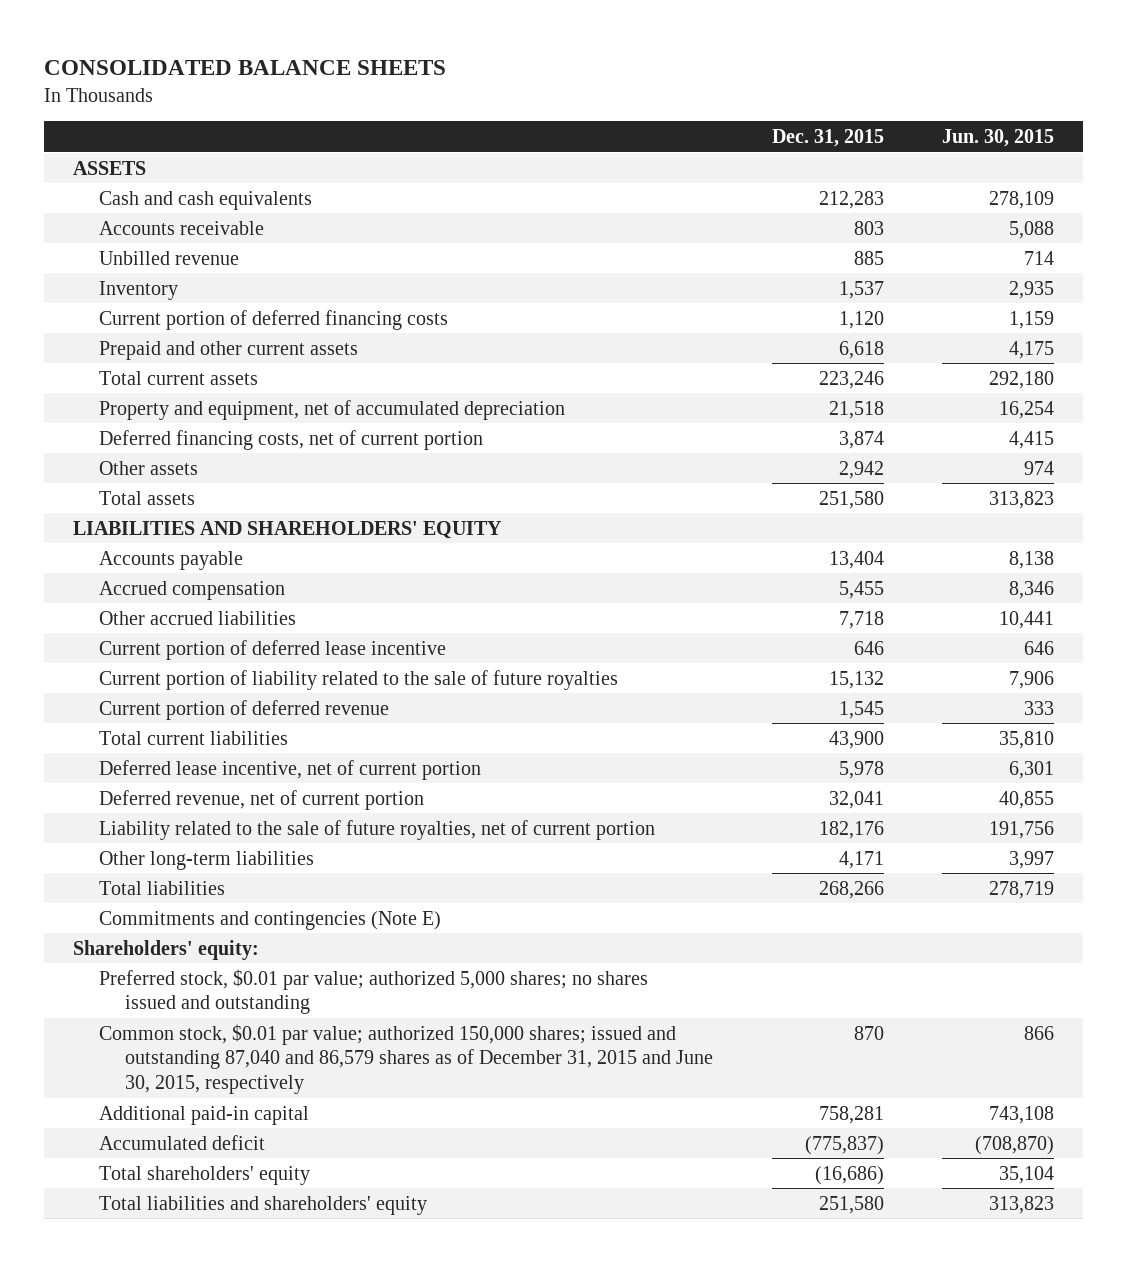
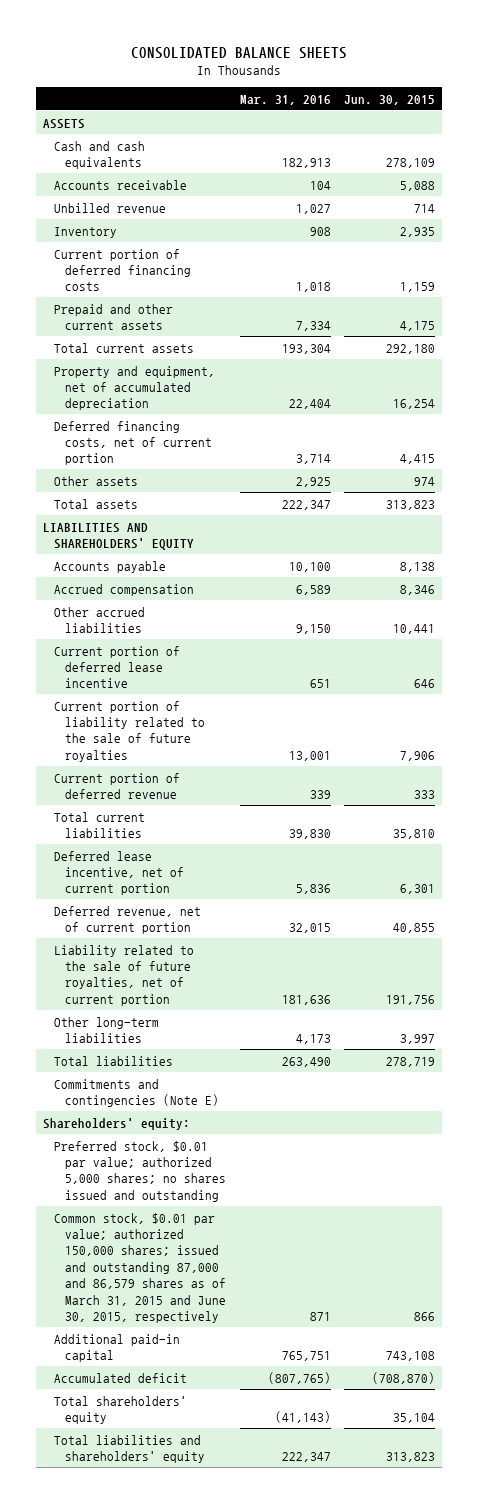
[771,129,884,148] Dec. 31, 2015 -> none
none -> [239,94,331,105] Mar. 31, 2016
[99,1023,714,1095] Common stock, $0.01 par value; authorized 150,000 shares; issued and outstanding 87,040 and 86,579 shares as of December 31, 2015 and June 30, 2015, respectively -> [54,1212,227,1323] Common stock, $0.01 par value; authorized 150,000 shares; issued and outstanding 87,000 and 86,579 shares as of March 31, 2015 and June 30, 2015, respectively

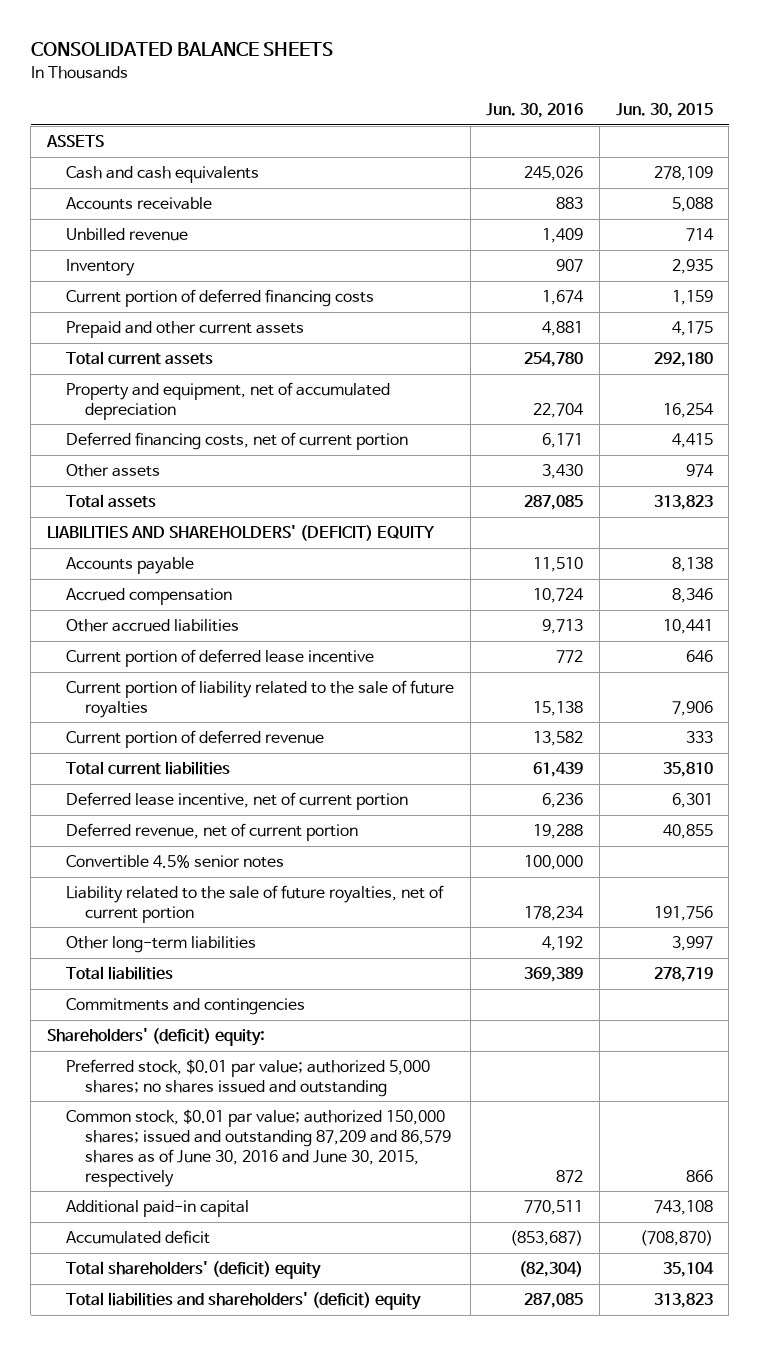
[239,94,331,105] Mar. 31, 2016 -> none
none -> [486,103,584,119] Jun. 30, 2016
[42,522,195,550] LIABILITIES AND SHAREHOLDERS' EQUITY -> [46,525,435,542] LIABILITIES AND SHAREHOLDERS' (DEFICIT) EQUITY
none -> [66,855,285,869] Convertible 4.5% senior notes
[54,1078,220,1107] Commitments and contingencies (Note E) -> [66,998,306,1016] Commitments and contingencies
[42,1117,190,1130] Shareholders' equity: -> [46,1028,265,1047] Shareholders' (deficit) equity:
[54,1212,227,1323] Common stock, $0.01 par value; authorized 150,000 shares; issued and outstanding 87,000 and 86,579 shares as of March 31, 2015 and June 30, 2015, respectively -> [66,1109,452,1187] Common stock, $0.01 par value; authorized 150,000 shares; issued and outstanding 87,209 and 86,579 shares as of June 30, 2016 and June 30, 2015, respectively
[54,1395,188,1424] Total shareholders' equity -> [66,1261,322,1280] Total shareholders' (deficit) equity
[54,1434,206,1463] Total liabilities and shareholders' equity -> [66,1292,422,1311] Total liabilities and shareholders' (deficit) equity

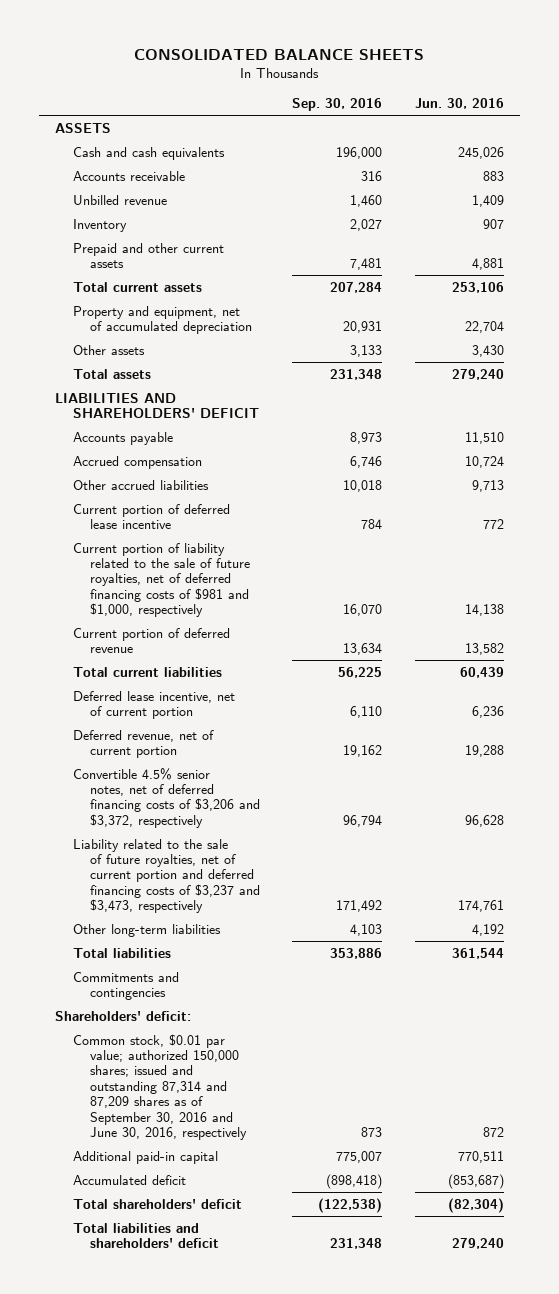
[615,103,713,119] Jun. 30, 2015 -> none
none -> [292,97,383,111] Sep. 30, 2016
[66,289,375,308] Current portion of deferred financing costs -> none
[524,352,584,368] 254,780 -> [451,281,504,293] 253,106
[66,432,409,451] Deferred financing costs, net of current portion -> none
[524,495,584,511] 287,085 -> [451,368,504,380] 279,240
[46,525,435,542] LIABILITIES AND SHAREHOLDERS' (DEFICIT) EQUITY -> [55,392,259,419] LIABILITIES AND SHAREHOLDERS' DEFICIT
[66,680,455,718] Current portion of liability related to the sale of future royalties -> [72,542,251,618] Current portion of liability related to the sale of future royalties, net of deferred financing costs of $981 and $1,000, respectively
[533,700,584,716] 15,138 -> [464,604,504,617] 14,138
[533,762,584,778] 61,439 -> [459,666,504,678] 60,439
[66,855,285,869] Convertible 4.5% senior notes -> [72,767,261,828] Convertible 4.5% senior notes, net of deferred financing costs of $3,206 and $3,372, respectively
[524,855,584,871] 100,000 -> [464,814,504,827] 96,628
[66,885,445,923] Liability related to the sale of future royalties, net of current portion -> [72,838,261,914] Liability related to the sale of future royalties, net of current portion and deferred financing costs of $3,237 and $3,473, respectively
[524,905,585,921] 178,234 -> [457,900,504,913] 174,761
[524,967,584,983] 369,389 -> [451,947,504,959] 361,544
[66,1059,431,1097] Preferred stock, $0.01 par value; authorized 5,000 shares; no shares issued and outstanding -> none
[46,1028,265,1047] Shareholders' (deficit) equity: -> [55,1010,192,1021] Shareholders' deficit:
[66,1109,452,1187] Common stock, $0.01 par value; authorized 150,000 shares; issued and outstanding 87,209 and 86,579 shares as of June 30, 2016 and June 30, 2015, respectively -> [72,1033,248,1141] Common stock, $0.01 par value; authorized 150,000 shares; issued and outstanding 87,314 and 87,209 shares as of September 30, 2016 and June 30, 2016, respectively
[66,1261,322,1280] Total shareholders' (deficit) equity -> [72,1198,242,1209] Total shareholders' deficit
[66,1292,422,1311] Total liabilities and shareholders' (deficit) equity -> [72,1222,220,1249] Total liabilities and shareholders' deficit
[524,1293,584,1309] 287,085 -> [451,1238,504,1250] 279,240

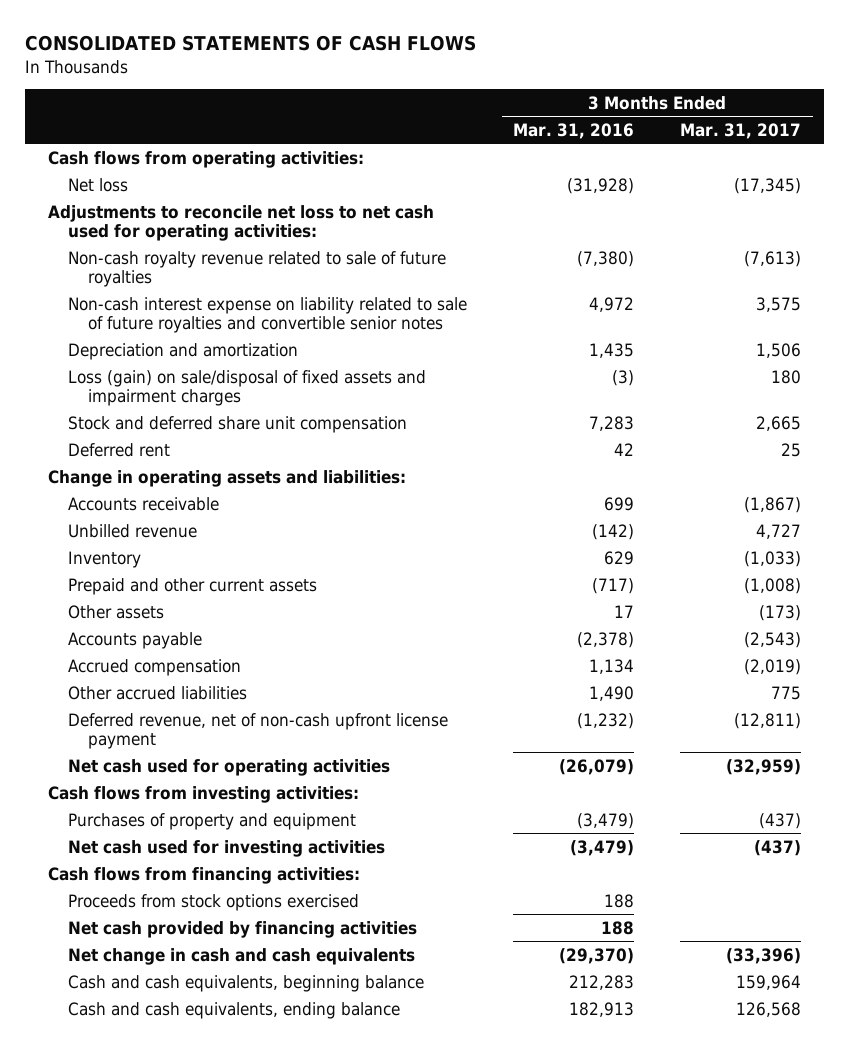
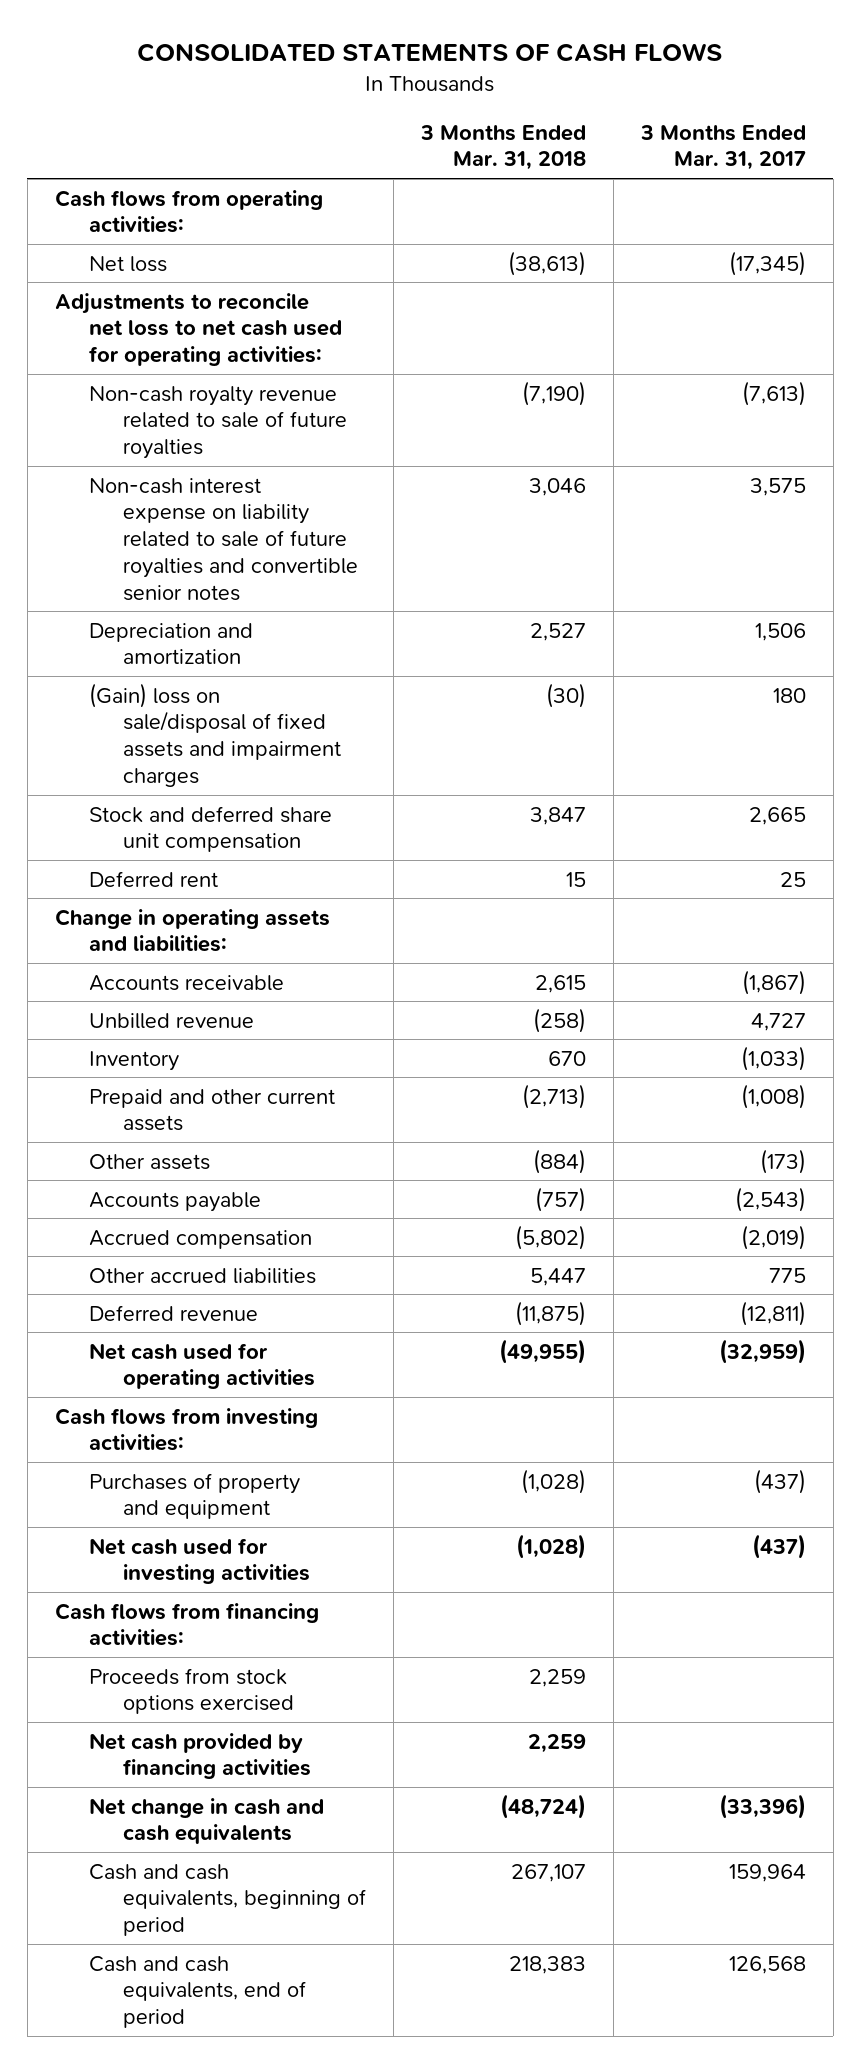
[513,122,635,139] Mar. 31, 2016 -> none
none -> [419,124,586,171] 3 Months Ended Mar. 31, 2018
[67,369,426,406] Loss (gain) on sale/disposal of fixed assets and impairment charges -> [88,682,341,787] (Gain) loss on sale/disposal of fixed assets and impairment charges
[67,712,448,749] Deferred revenue, net of non-cash upfront license payment -> [88,1304,258,1321] Deferred revenue
[67,974,424,992] Cash and cash equivalents, beginning balance -> [88,1863,366,1937] Cash and cash equivalents, beginning of period
[67,1001,400,1019] Cash and cash equivalents, ending balance -> [88,1955,306,2029] Cash and cash equivalents, end of period

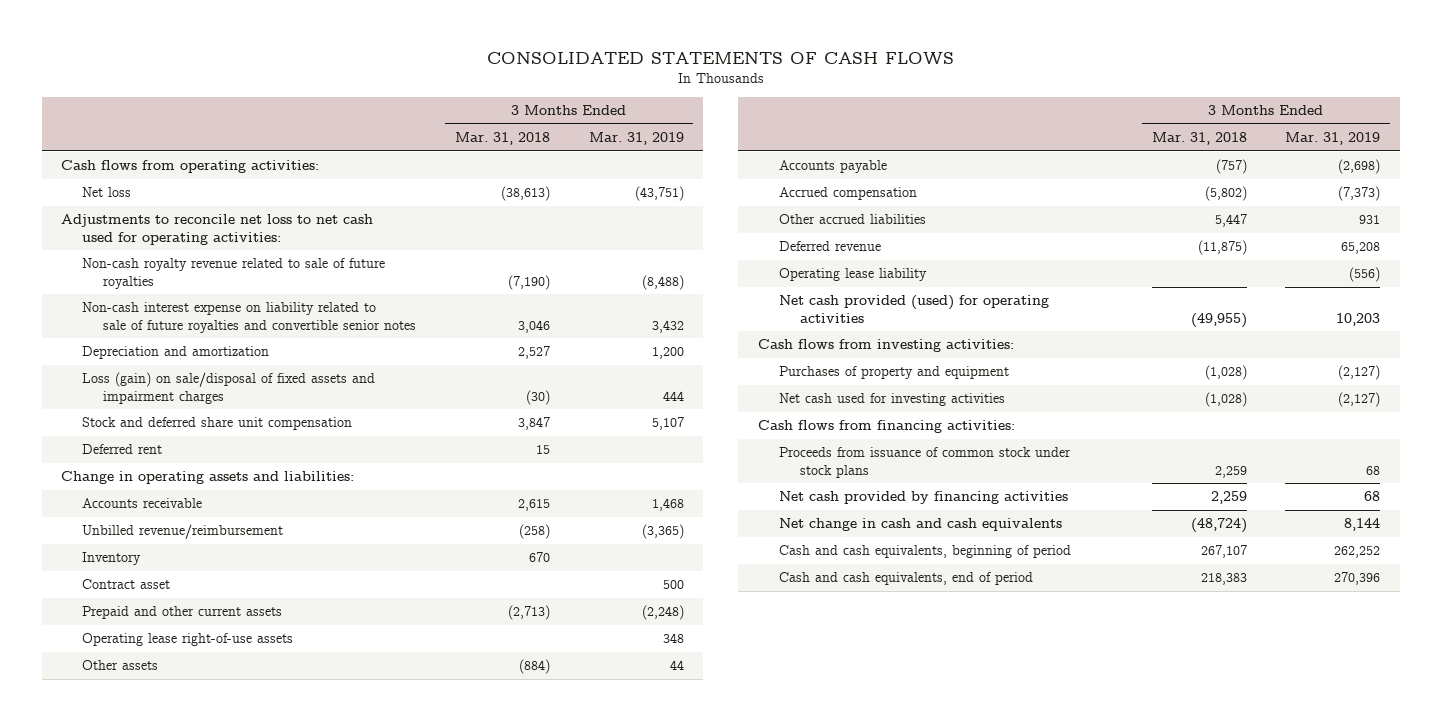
[639,124,806,171] 3 Months Ended Mar. 31, 2017 -> none
none -> [588,132,684,146] Mar. 31, 2019
[88,682,341,787] (Gain) loss on sale/disposal of fixed assets and impairment charges -> [82,372,376,404] Loss (gain) on sale/disposal of fixed assets and impairment charges
[88,1012,254,1029] Unbilled revenue -> [82,524,284,540] Unbilled revenue/reimbursement
none -> [82,579,171,590] Contract asset
none -> [82,633,294,647] Operating lease right-of-use assets
none -> [778,268,927,282] Operating lease liability
[88,1342,315,1390] Net cash used for operating activities -> [778,295,1049,323] Net cash provided (used) for operating activities
[88,1667,294,1715] Proceeds from stock options exercised -> [778,447,1071,478] Proceeds from issuance of common stock under stock plans

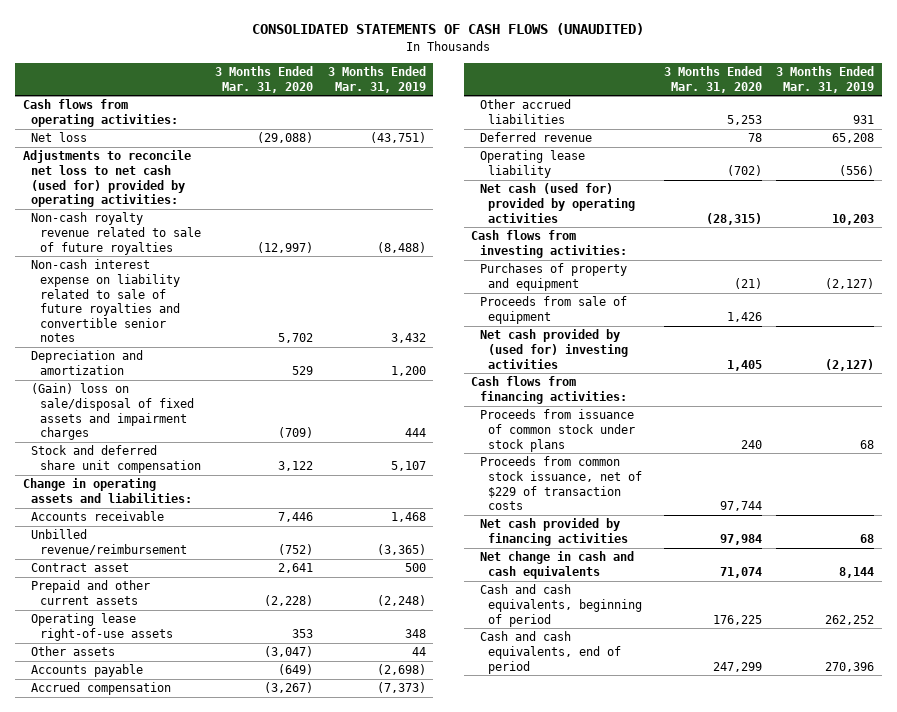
[486,51,954,64] CONSOLIDATED STATEMENTS OF CASH FLOWS -> [252,23,645,36] CONSOLIDATED STATEMENTS OF CASH FLOWS (UNAUDITED)
[455,132,551,146] Mar. 31, 2018 -> none
none -> [215,66,314,93] 3 Months Ended Mar. 31, 2020
[60,214,373,245] Adjustments to reconcile net loss to net cash used for operating activities: -> [22,150,191,208] Adjustments to reconcile net loss to net cash (used for) provided by operating activities:
[82,372,376,404] Loss (gain) on sale/disposal of fixed assets and impairment charges -> [31,383,194,441] (Gain) loss on sale/disposal of fixed assets and impairment charges
[82,444,163,455] Deferred rent -> none
[82,552,142,566] Inventory -> none
[778,295,1049,323] Net cash provided (used) for operating activities -> [479,183,636,223] Net cash (used for) provided by operating activities
none -> [479,296,627,325] Proceeds from sale of equipment
[778,393,1005,407] Net cash used for investing activities -> [479,329,629,369] Net cash provided by (used for) investing activities
none -> [479,456,643,511] Proceeds from common stock issuance, net of $229 of transaction costs

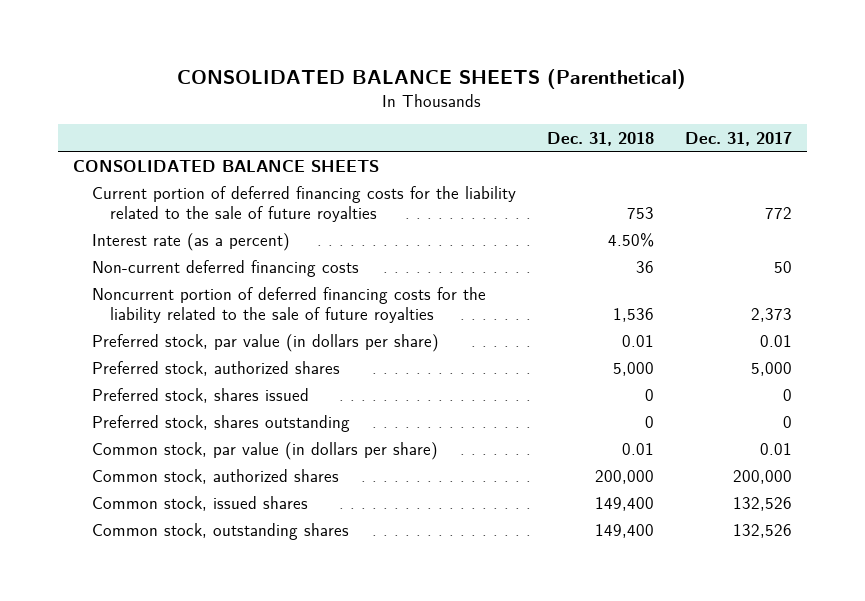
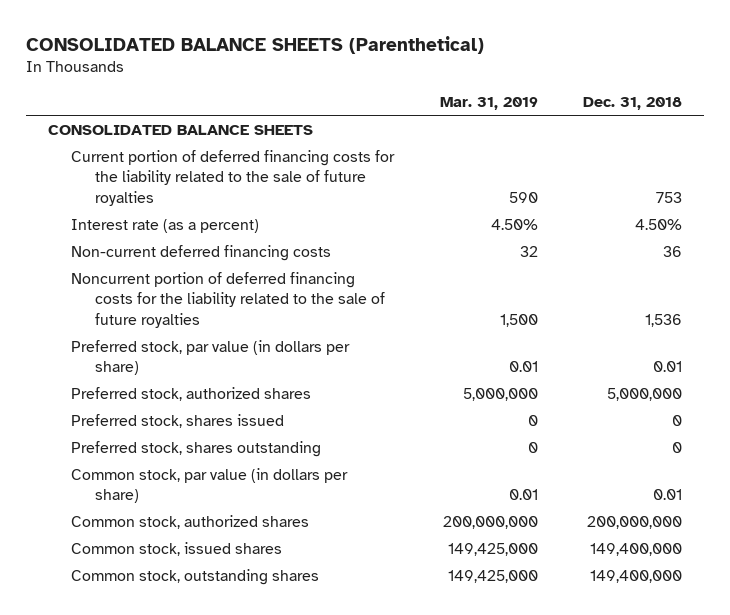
[684,131,792,146] Dec. 31, 2017 -> none
none -> [439,97,538,111] Mar. 31, 2019
[612,361,654,376] 5,000 -> [606,387,682,401] 5,000,000
[594,469,654,484] 200,000 -> [586,515,682,529] 200,000,000
[594,496,654,511] 149,400 -> [589,542,682,556] 149,400,000
[594,523,654,538] 149,400 -> [589,569,682,583] 149,400,000

